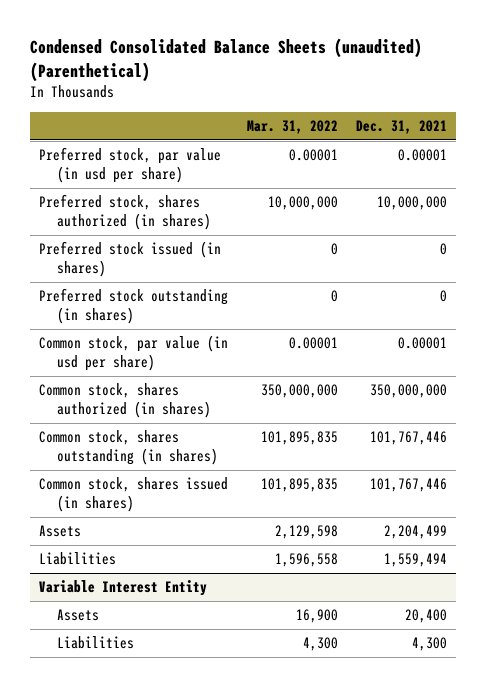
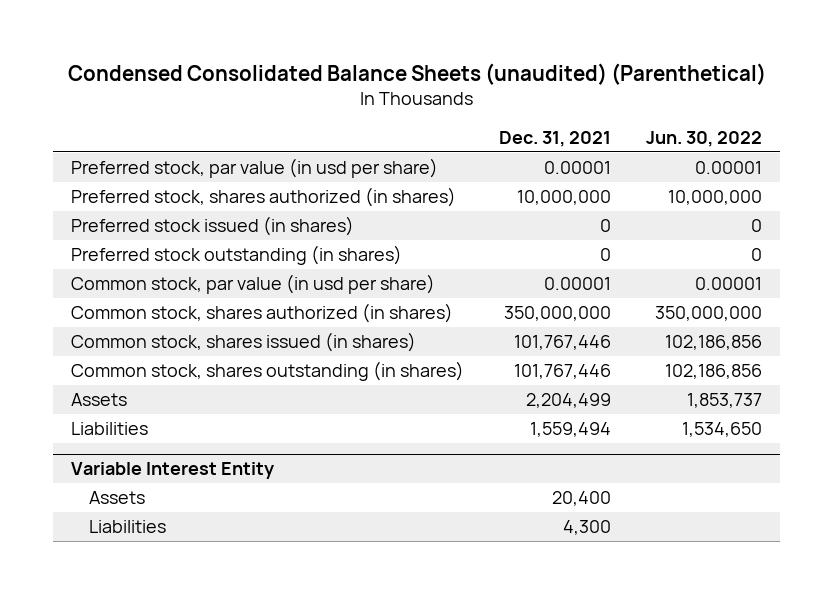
[246,120,338,135] Mar. 31, 2022 -> none
none -> [646,130,763,147] Jun. 30, 2022
[39,430,219,466] Common stock, shares outstanding (in shares) -> [70,360,464,381] Common stock, shares outstanding (in shares)

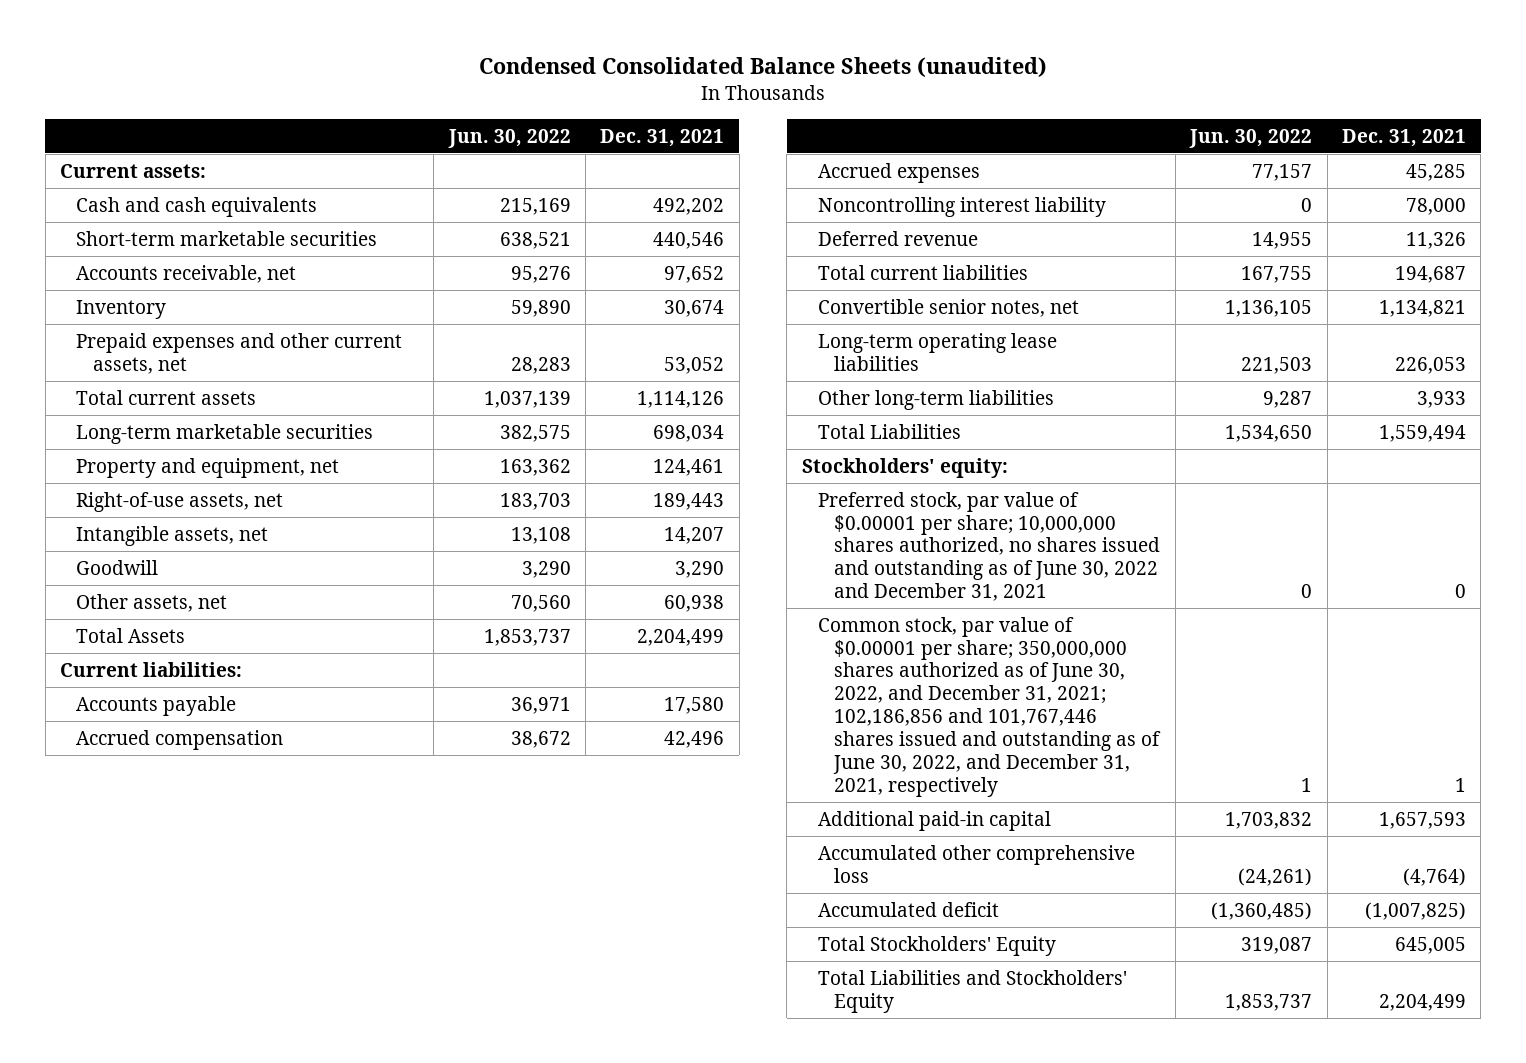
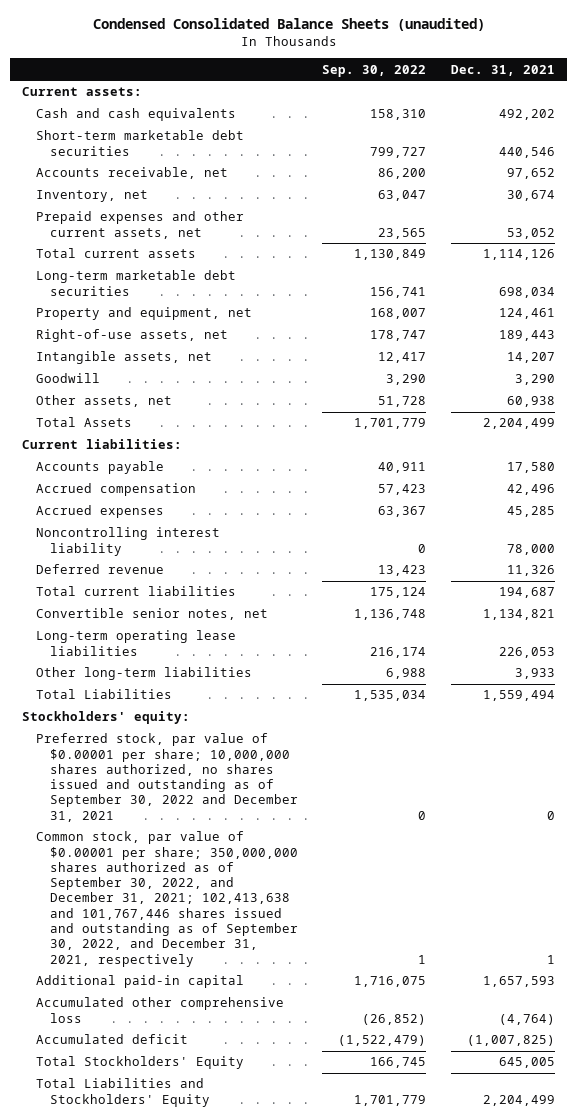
[447,128,571,148] Jun. 30, 2022 -> none
none -> [322,64,427,77] Sep. 30, 2022
[76,230,378,246] Short-term marketable securities -> [36,130,245,156] Short-term marketable debt securities
[76,299,167,319] Inventory -> [36,190,149,203] Inventory, net
[76,423,374,444] Long-term marketable securities -> [36,270,237,296] Long-term marketable debt securities
[817,491,1161,602] Preferred stock, par value of $0.00001 per share; 10,000,000 shares authorized, no shares issued and outstanding as of June 30, 2022 and December 31, 2021 -> [36,733,299,822] Preferred stock, par value of $0.00001 per share; 10,000,000 shares authorized, no shares issued and outstanding as of September 30, 2022 and December 31, 2021
[817,616,1162,797] Common stock, par value of $0.00001 per share; 350,000,000 shares authorized as of June 30, 2022, and December 31, 2021; 102,186,856 and 101,767,446 shares issued and outstanding as of June 30, 2022, and December 31, 2021, respectively -> [36,831,299,967] Common stock, par value of $0.00001 per share; 350,000,000 shares authorized as of September 30, 2022, and December 31, 2021; 102,413,638 and 101,767,446 shares issued and outstanding as of September 30, 2022, and December 31, 2021, respectively

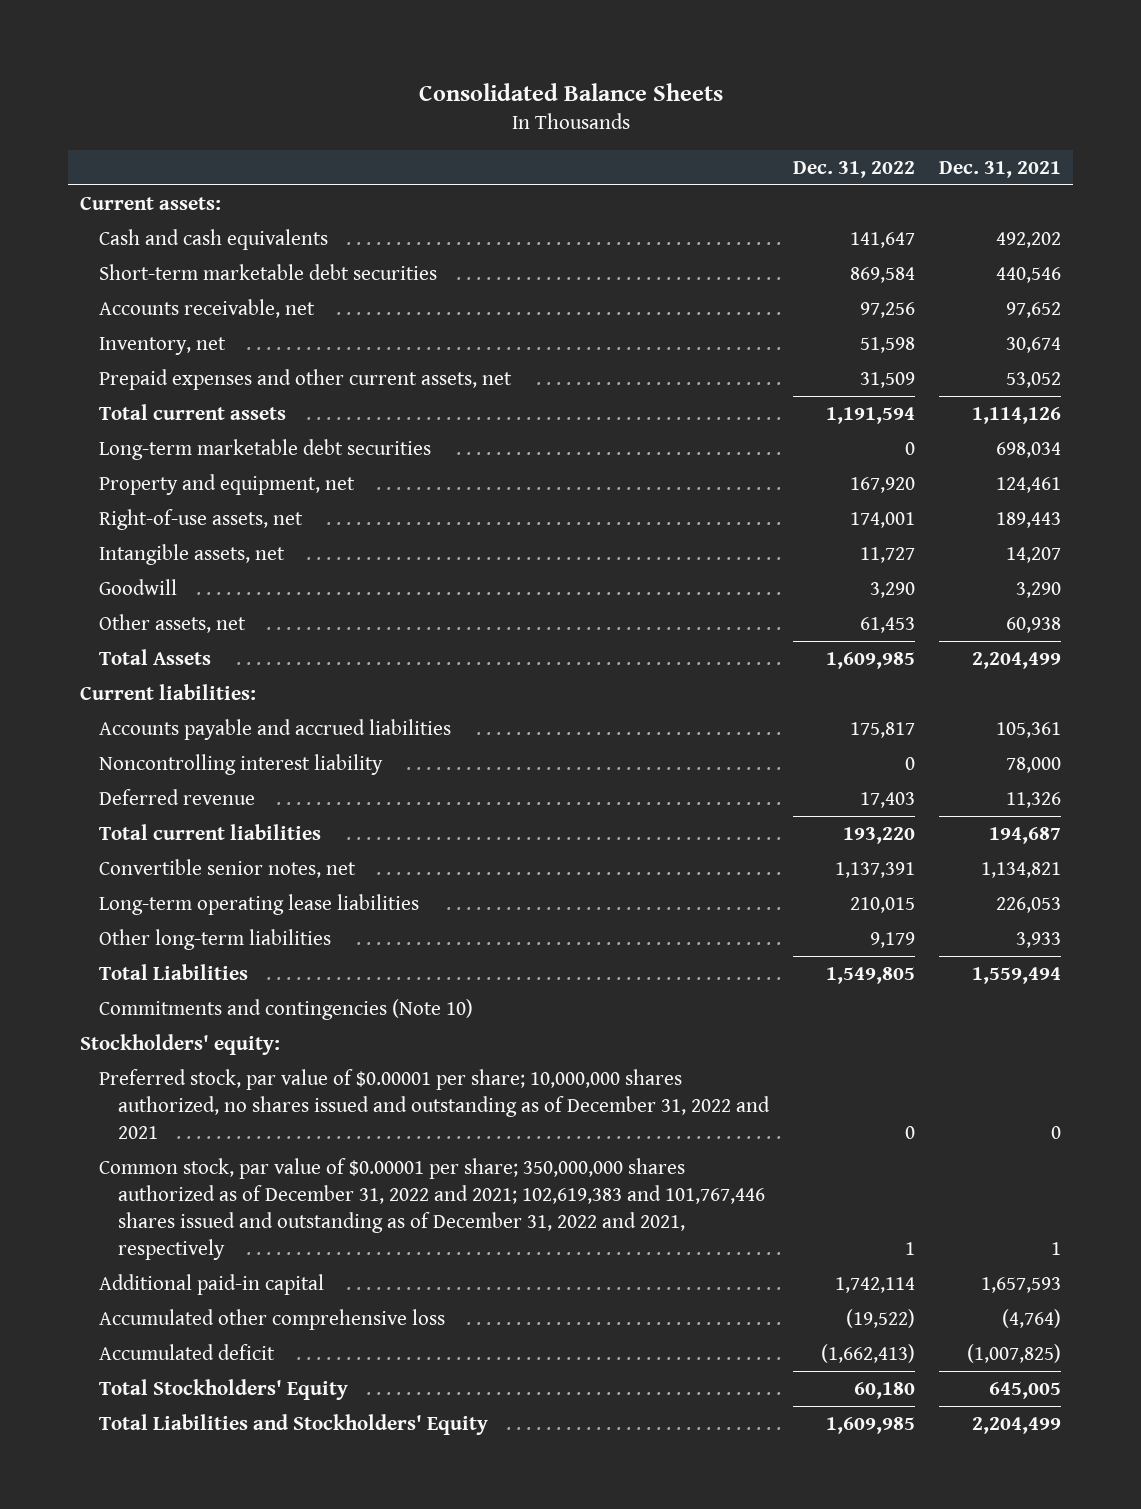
[92,18,485,32] Condensed Consolidated Balance Sheets (unaudited) -> [418,82,723,101] Consolidated Balance Sheets
[322,64,427,77] Sep. 30, 2022 -> none
none -> [792,160,915,178] Dec. 31, 2022
[36,461,165,475] Accounts payable -> none
[36,483,197,497] Accrued compensation -> none
[36,505,165,519] Accrued expenses -> none
none -> [99,718,452,740] Accounts payable and accrued liabilities
none -> [99,998,474,1020] Commitments and contingencies (Note 10)
[36,733,299,822] Preferred stock, par value of $0.00001 per share; 10,000,000 shares authorized, no shares issued and outstanding as of September 30, 2022 and December 31, 2021 -> [99,1068,770,1140] Preferred stock, par value of $0.00001 per share; 10,000,000 shares authorized, no shares issued and outstanding as of December 31, 2022 and 2021
[36,831,299,967] Common stock, par value of $0.00001 per share; 350,000,000 shares authorized as of September 30, 2022, and December 31, 2021; 102,413,638 and 101,767,446 shares issued and outstanding as of September 30, 2022, and December 31, 2021, respectively -> [99,1157,765,1261] Common stock, par value of $0.00001 per share; 350,000,000 shares authorized as of December 31, 2022 and 2021; 102,619,383 and 101,767,446 shares issued and outstanding as of December 31, 2022 and 2021, respectively

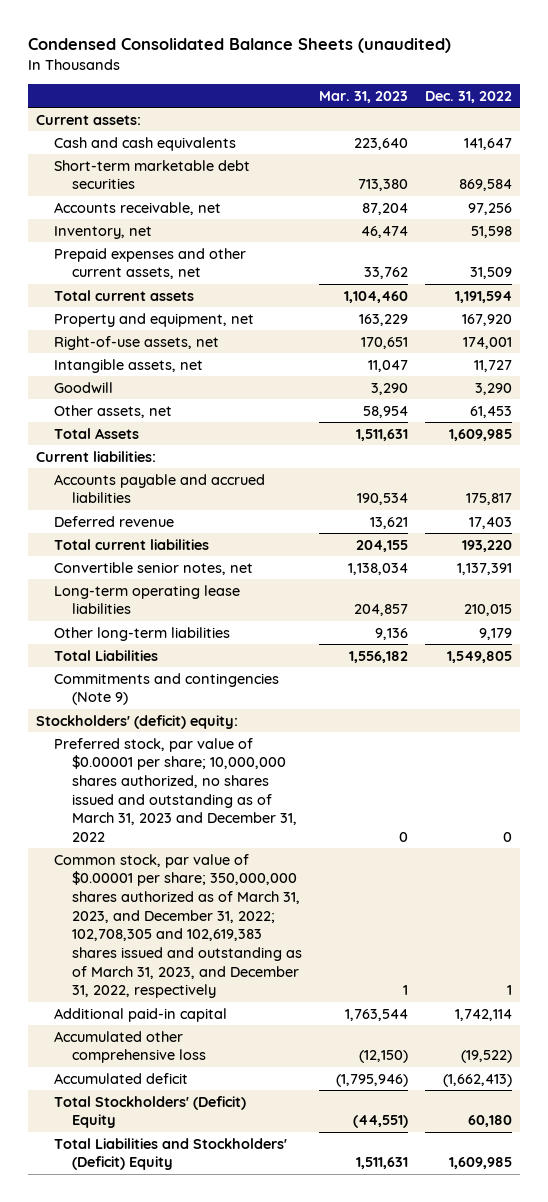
[418,82,723,101] Consolidated Balance Sheets -> [27,38,451,54] Condensed Consolidated Balance Sheets (unaudited)
[938,160,1061,178] Dec. 31, 2021 -> none
none -> [319,90,409,103] Mar. 31, 2023
[99,438,432,460] Long-term marketable debt securities -> none
[99,753,384,775] Noncontrolling interest liability -> none
[99,998,474,1020] Commitments and contingencies (Note 10) -> [54,672,280,706] Commitments and contingencies (Note 9)
[80,1033,281,1055] Stockholders' equity: -> [36,714,239,729] Stockholders' (deficit) equity:
[99,1068,770,1140] Preferred stock, par value of $0.00001 per share; 10,000,000 shares authorized, no shares issued and outstanding as of December 31, 2022 and 2021 -> [54,737,298,842] Preferred stock, par value of $0.00001 per share; 10,000,000 shares authorized, no shares issued and outstanding as of March 31, 2023 and December 31, 2022
[99,1157,765,1261] Common stock, par value of $0.00001 per share; 350,000,000 shares authorized as of December 31, 2022 and 2021; 102,619,383 and 101,767,446 shares issued and outstanding as of December 31, 2022 and 2021, respectively -> [54,853,303,999] Common stock, par value of $0.00001 per share; 350,000,000 shares authorized as of March 31, 2023, and December 31, 2022; 102,708,305 and 102,619,383 shares issued and outstanding as of March 31, 2023, and December 31, 2022, respectively
[99,1378,349,1400] Total Stockholders' Equity -> [54,1095,247,1129] Total Stockholders' (Deficit) Equity
[99,1413,489,1435] Total Liabilities and Stockholders' Equity -> [54,1137,288,1171] Total Liabilities and Stockholders' (Deficit) Equity

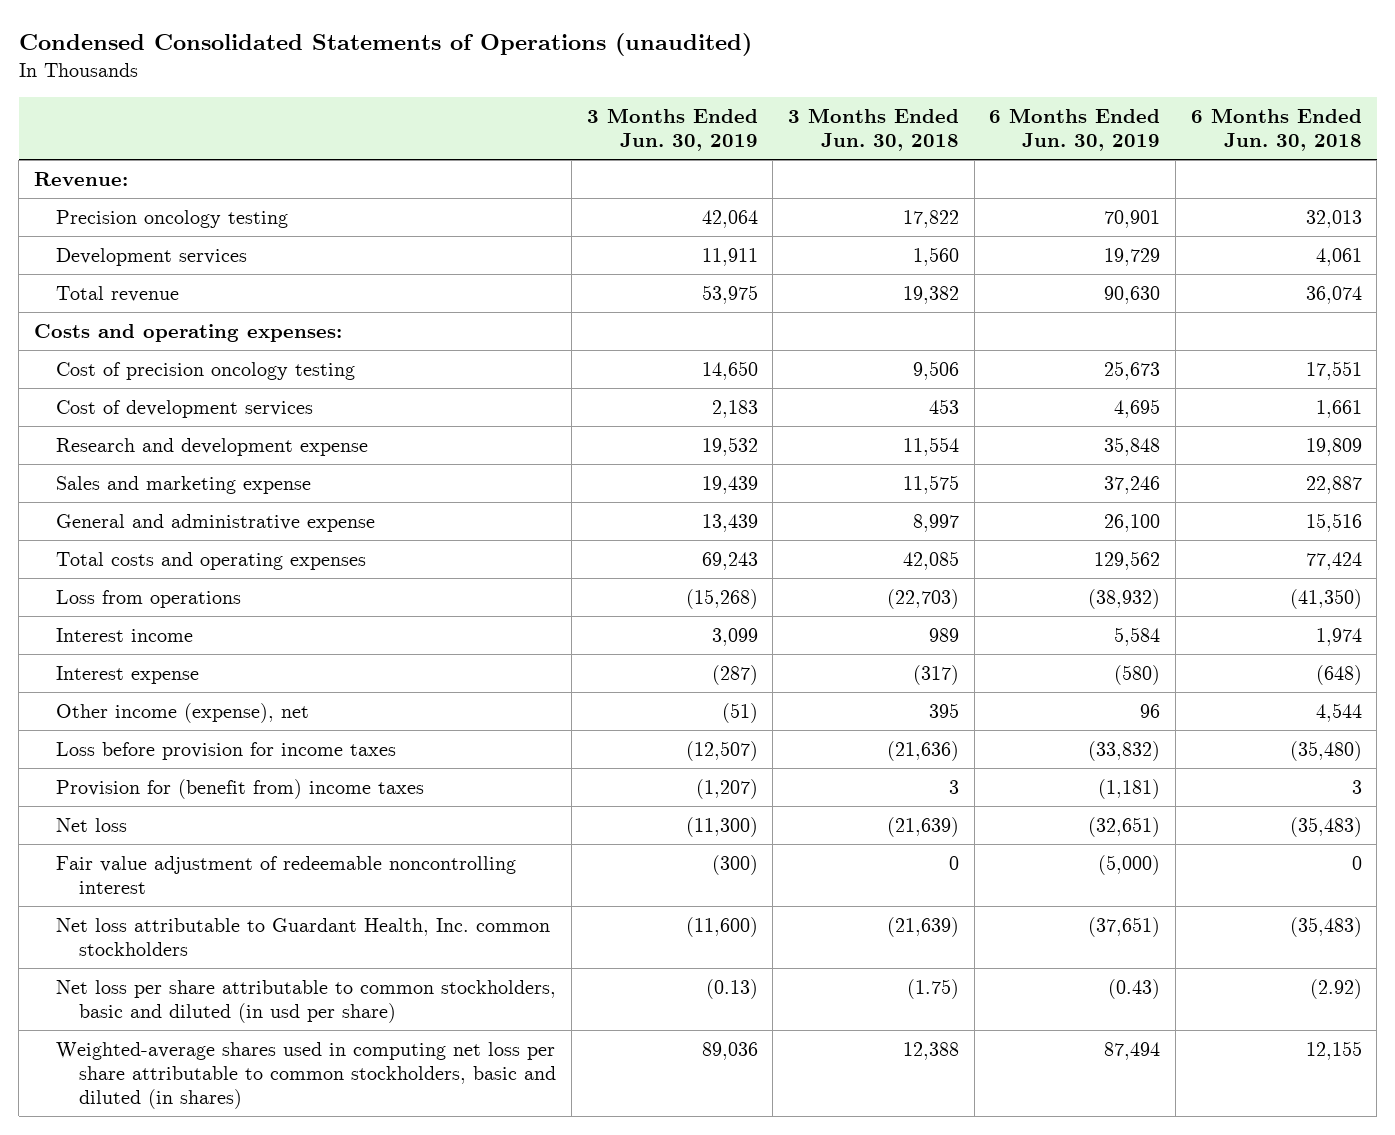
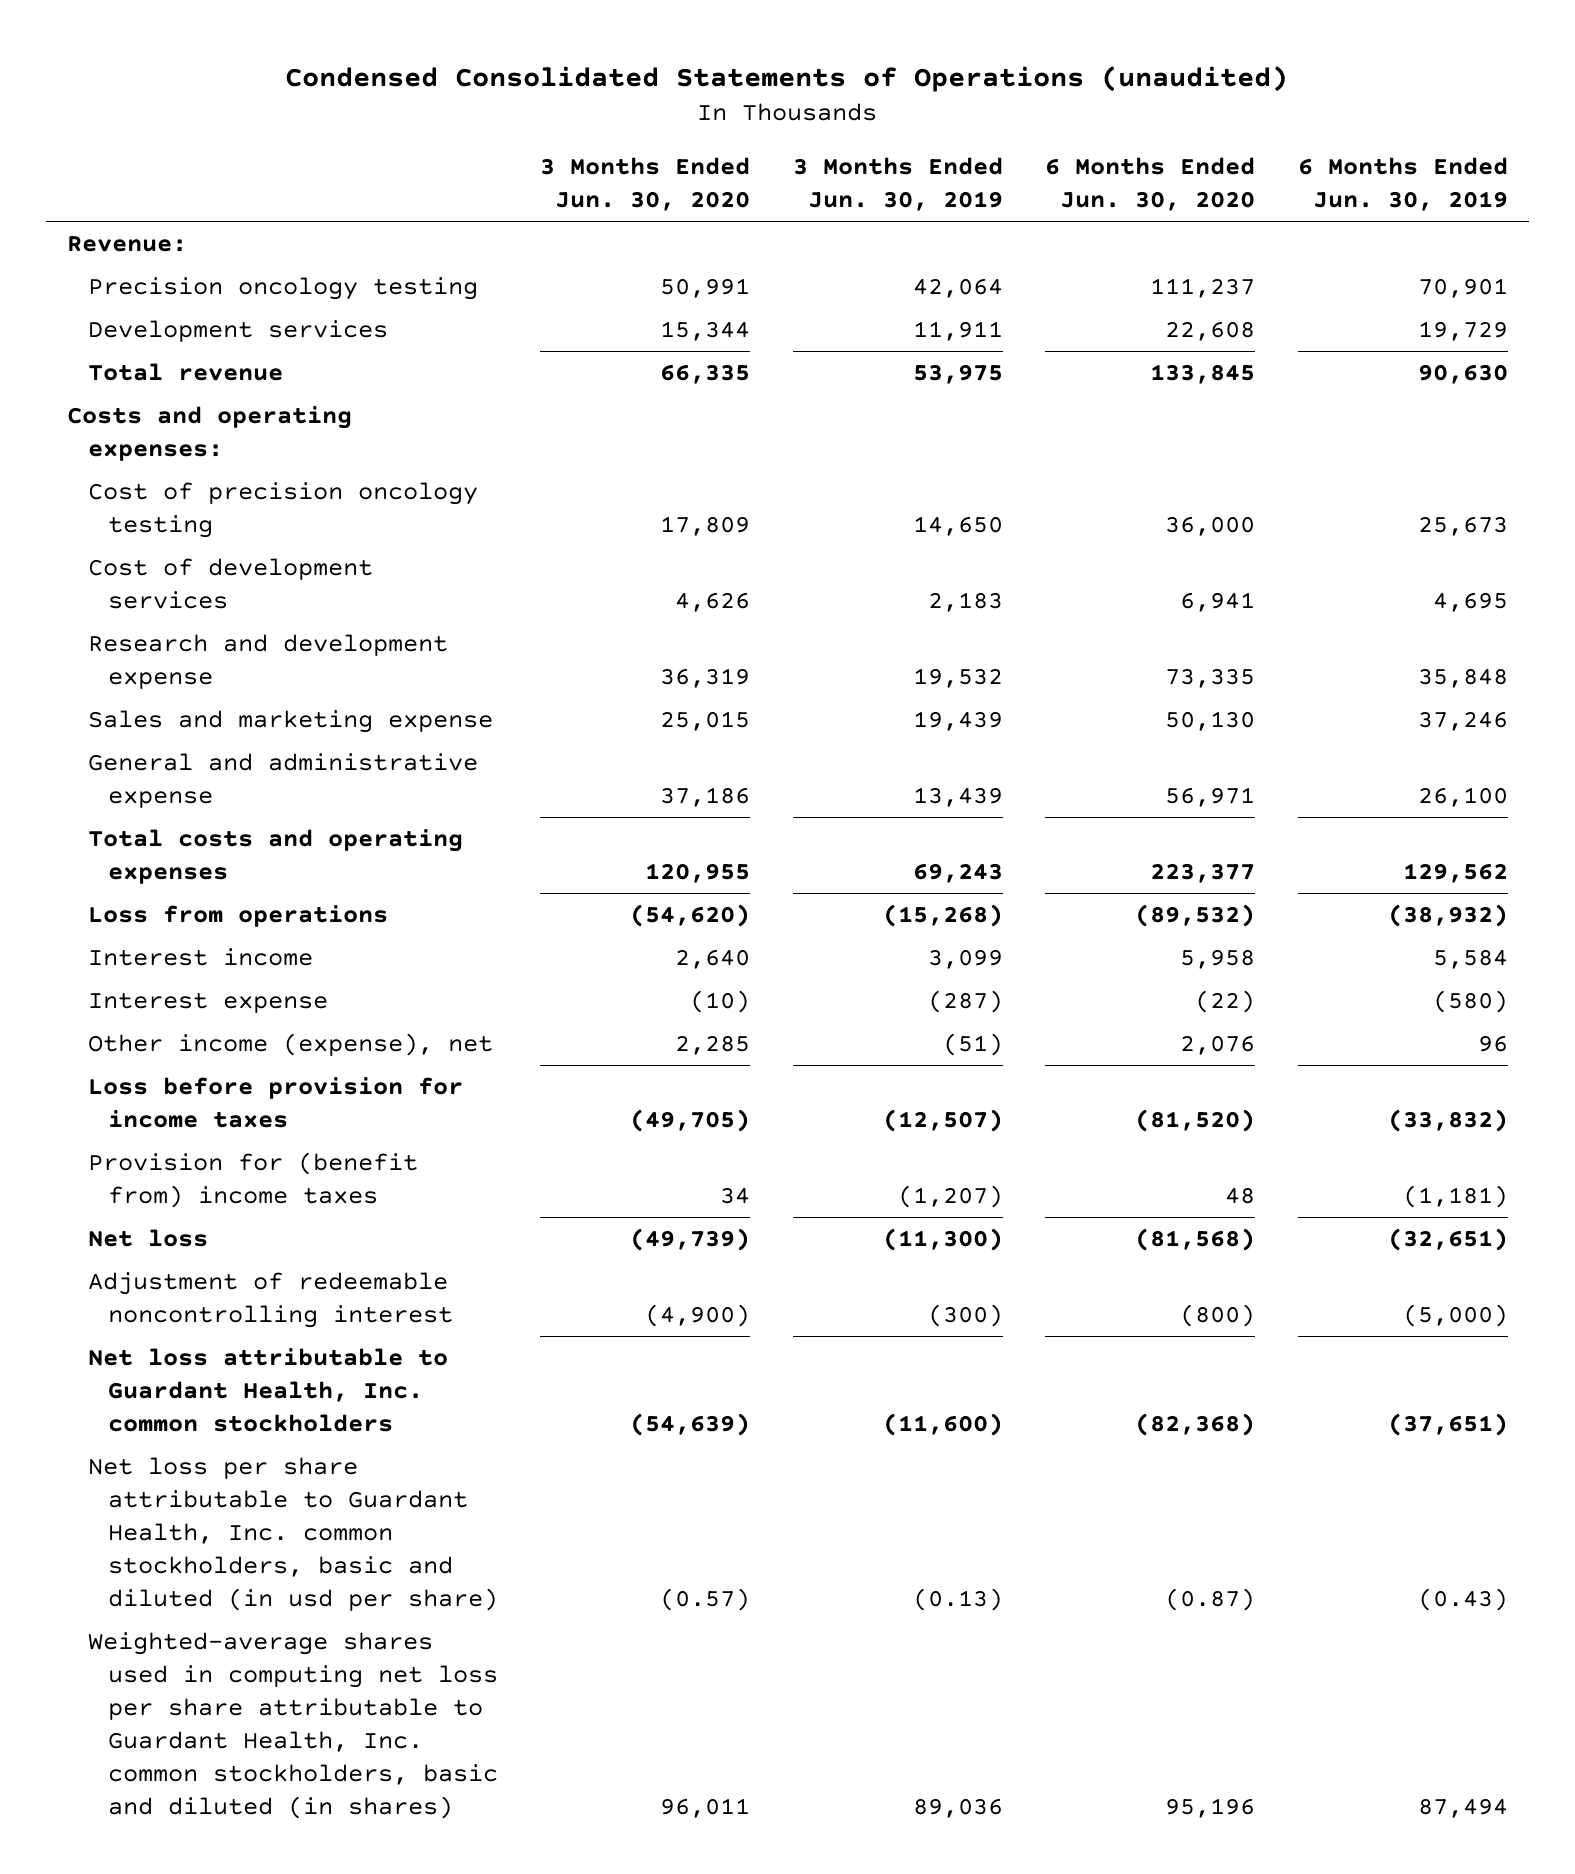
[787,108,959,151] 3 Months Ended Jun. 30, 2018 -> none
[1190,108,1362,151] 6 Months Ended Jun. 30, 2018 -> none
none -> [540,157,751,212] 3 Months Ended Jun. 30, 2020
none -> [1045,157,1256,212] 6 Months Ended Jun. 30, 2020
[56,856,517,894] Fair value adjustment of redeemable noncontrolling interest -> [87,1272,454,1329] Adjustment of redeemable noncontrolling interest
[56,980,557,1023] Net loss per share attributable to common stockholders, basic and diluted (in usd per share) -> [87,1457,499,1611] Net loss per share attributable to Guardant Health, Inc. common stockholders, basic and diluted (in usd per share)
[56,1042,557,1109] Weighted-average shares used in computing net loss per share attributable to common stockholders, basic and diluted (in shares) -> [87,1632,499,1819] Weighted-average shares used in computing net loss per share attributable to Guardant Health, Inc. common stockholders, basic and diluted (in shares)

